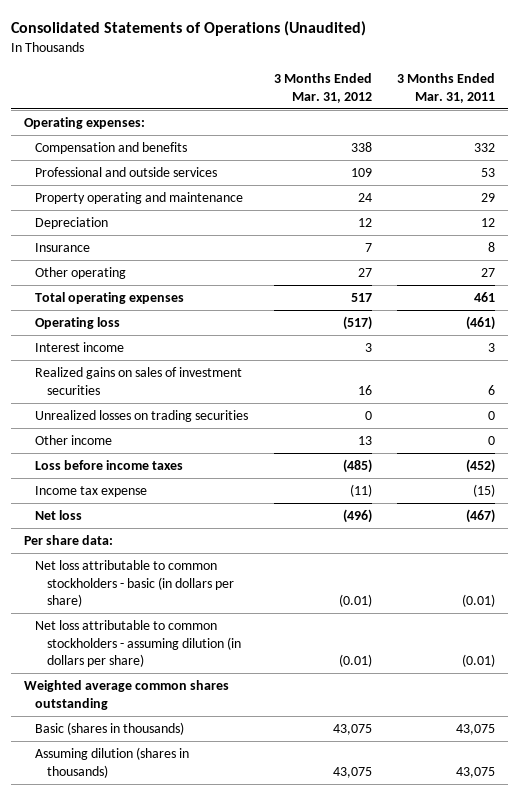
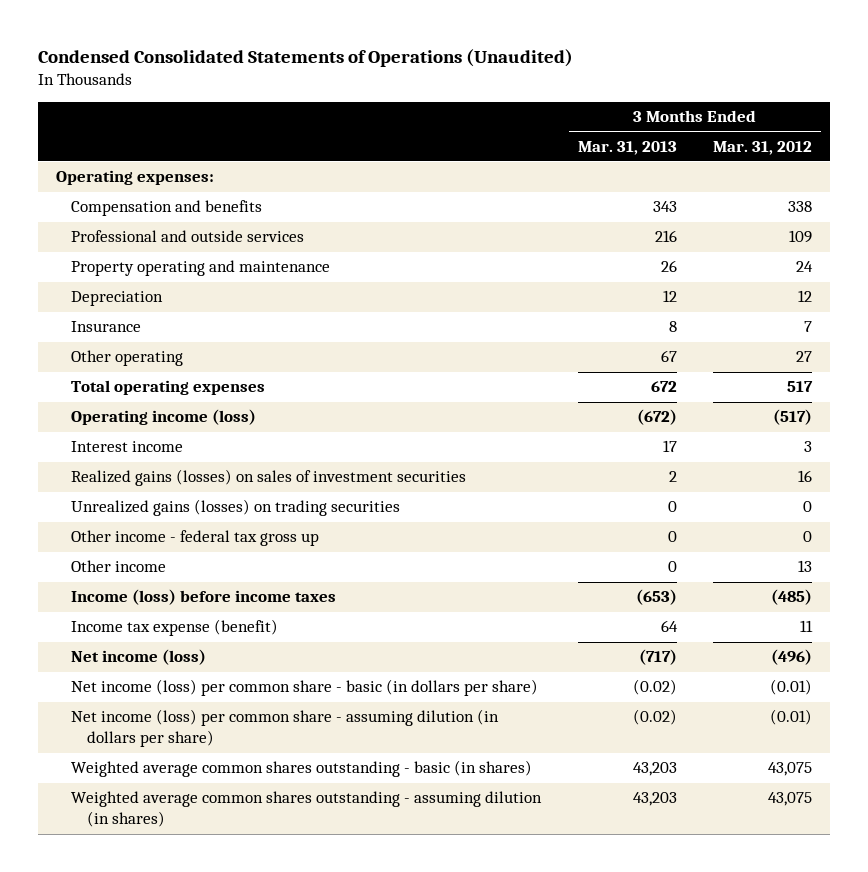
[11,21,367,37] Consolidated Statements of Operations (Unaudited) -> [37,49,573,68] Condensed Consolidated Statements of Operations (Unaudited)
[396,73,495,103] 3 Months Ended Mar. 31, 2011 -> none
none -> [577,140,677,155] Mar. 31, 2013
[35,317,121,330] Operating loss -> [71,409,257,426] Operating income (loss)
[35,367,243,395] Realized gains on sales of investment securities -> [71,469,467,487] Realized gains (losses) on sales of investment securities
[35,410,249,423] Unrealized losses on trading securities -> [71,499,401,517] Unrealized gains (losses) on trading securities
none -> [71,530,320,547] Other income - federal tax gross up
[23,535,113,546] Per share data: -> none
[23,680,229,710] Weighted average common shares outstanding -> none
[35,460,184,471] Loss before income taxes -> [71,589,337,606] Income (loss) before income taxes
[35,486,148,498] Income tax expense -> [71,619,279,637] Income tax expense (benefit)
[349,484,372,498] (11) -> [799,620,813,633] 11
[35,510,83,521] Net loss -> [71,649,207,666] Net income (loss)
[35,560,234,608] Net loss attributable to common stockholders - basic (in dollars per share) -> [71,679,539,697] Net income (loss) per common share - basic (in dollars per share)
[35,620,241,668] Net loss attributable to common stockholders - assuming dilution (in dollars per share) -> [71,709,500,748] Net income (loss) per common share - assuming dilution (in dollars per share)
[35,722,185,736] Basic (shares in thousands) -> [71,760,533,778] Weighted average common shares outstanding - basic (in shares)
[35,747,190,778] Assuming dilution (shares in thousands) -> [71,791,543,828] Weighted average common shares outstanding - assuming dilution (in shares)

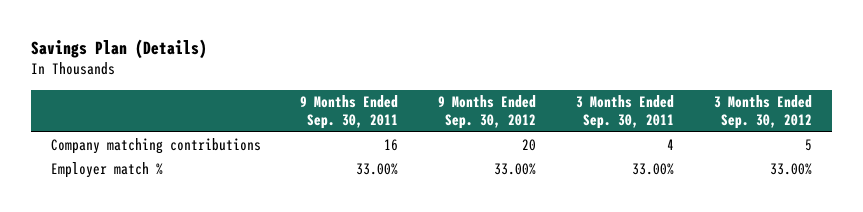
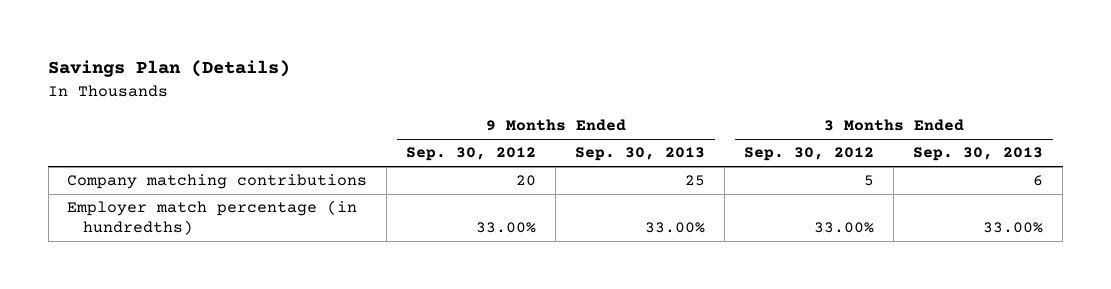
[300,94,399,129] 9 Months Ended Sep. 30, 2011 -> none
[576,94,675,129] 3 Months Ended Sep. 30, 2011 -> none
none -> [575,147,706,162] Sep. 30, 2013
none -> [913,147,1044,162] Sep. 30, 2013
[50,162,163,179] Employer match % -> [67,200,358,235] Employer match percentage (in hundredths)

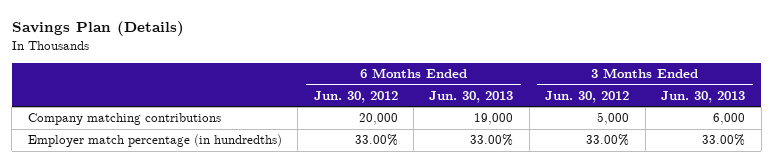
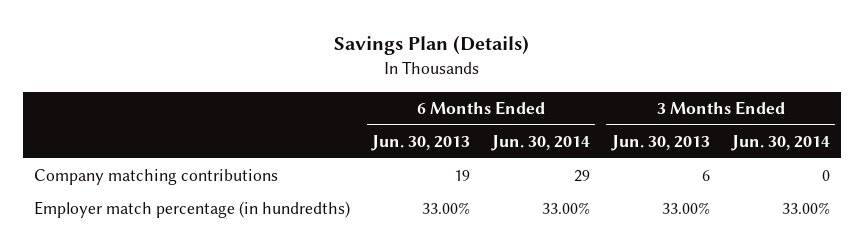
[313,90,398,103] Jun. 30, 2012 -> none
[545,90,630,103] Jun. 30, 2012 -> none
none -> [490,134,590,151] Jun. 30, 2014
none -> [730,134,830,151] Jun. 30, 2014
[474,113,514,126] 19,000 -> [454,170,471,182] 19
[713,113,746,126] 6,000 -> [701,170,710,182] 6

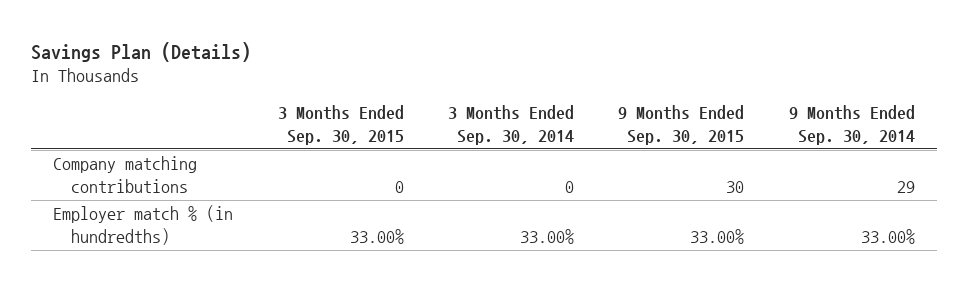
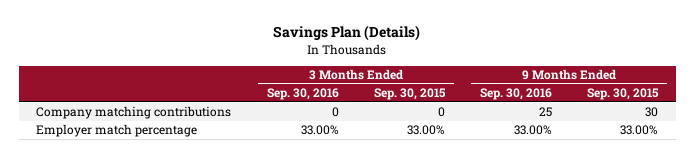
[447,105,574,145] 3 Months Ended Sep. 30, 2014 -> none
[788,105,915,145] 9 Months Ended Sep. 30, 2014 -> none
none -> [266,87,339,100] Sep. 30, 2016
none -> [479,87,552,100] Sep. 30, 2016
[53,205,234,245] Employer match % (in hundredths) -> [36,124,198,138] Employer match percentage

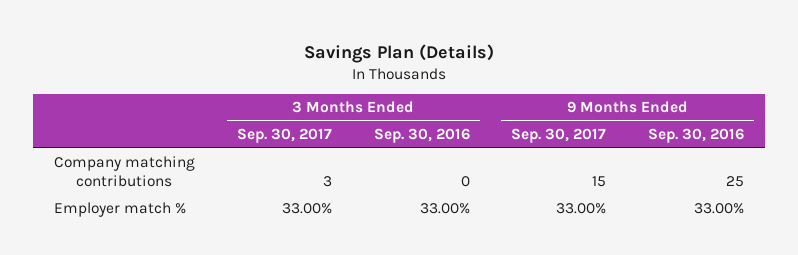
[373,87,446,100] Sep. 30, 2015 -> none
[587,87,660,100] Sep. 30, 2015 -> none
none -> [236,128,332,144] Sep. 30, 2017
none -> [511,128,607,144] Sep. 30, 2017
[36,124,198,138] Employer match percentage -> [54,202,187,218] Employer match %

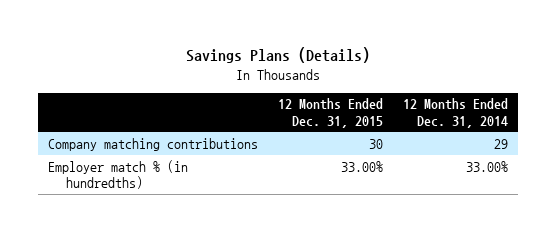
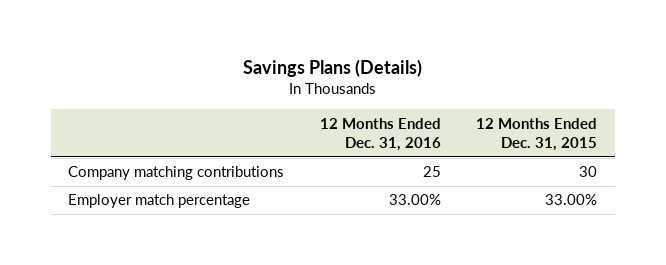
[402,98,508,128] 12 Months Ended Dec. 31, 2014 -> none
none -> [319,117,441,152] 12 Months Ended Dec. 31, 2016
[48,159,189,190] Employer match % (in hundredths) -> [68,194,251,209] Employer match percentage

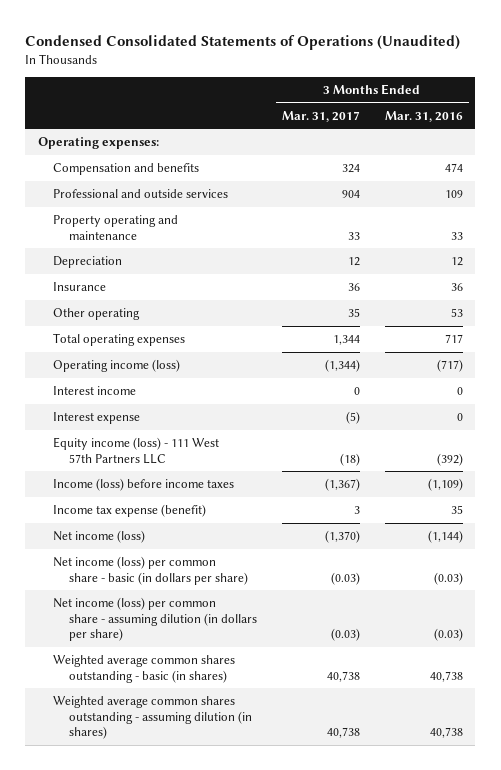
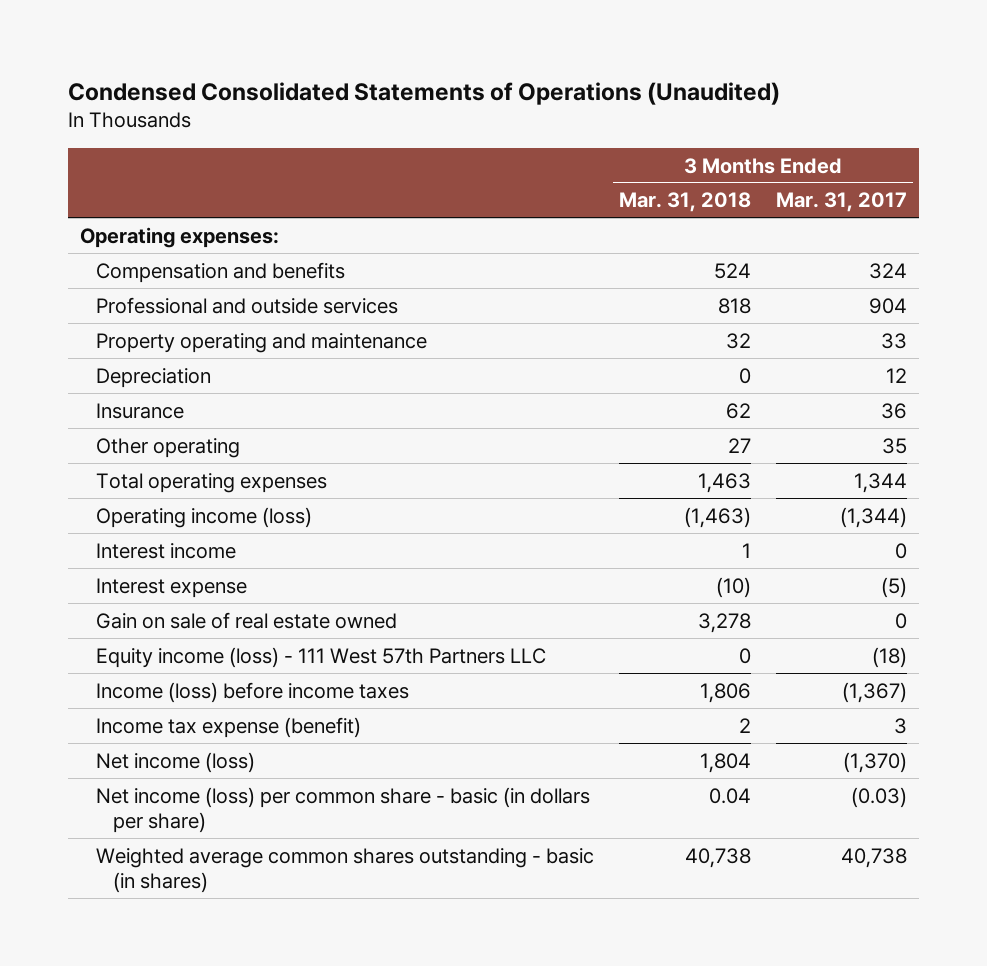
[384,110,463,122] Mar. 31, 2016 -> none
none -> [618,192,751,213] Mar. 31, 2018
none -> [96,611,398,629] Gain on sale of real estate owned
[53,597,257,642] Net income (loss) per common share - assuming dilution (in dollars per share) -> none
[53,696,252,740] Weighted average common shares outstanding - assuming dilution (in shares) -> none

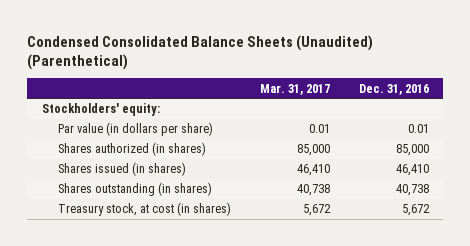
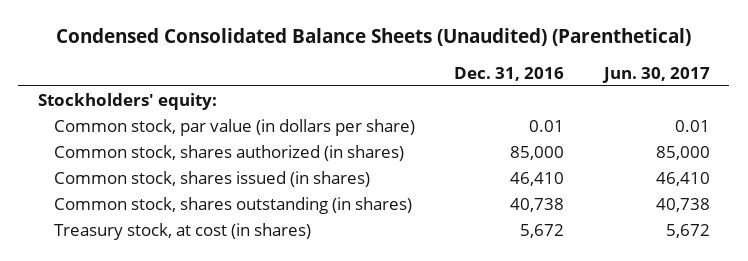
[259,83,330,95] Mar. 31, 2017 -> none
none -> [601,66,710,83] Jun. 30, 2017
[57,122,213,137] Par value (in dollars per share) -> [53,118,415,136] Common stock, par value (in dollars per share)
[57,142,206,157] Shares authorized (in shares) -> [53,144,404,161] Common stock, shares authorized (in shares)
[57,162,186,177] Shares issued (in shares) -> [53,170,370,187] Common stock, shares issued (in shares)
[57,182,212,197] Shares outstanding (in shares) -> [53,196,412,214] Common stock, shares outstanding (in shares)

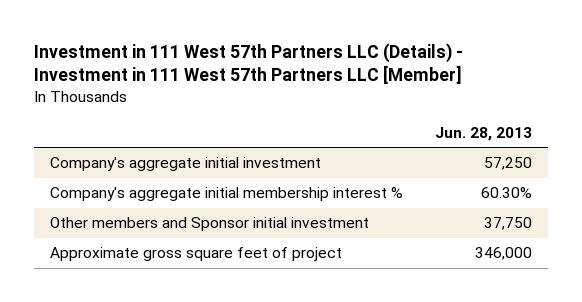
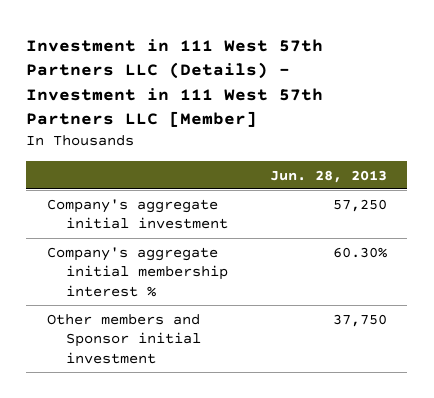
[49,247,342,262] Approximate gross square feet of project -> none

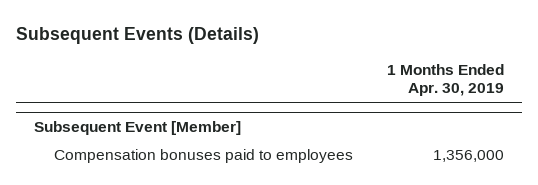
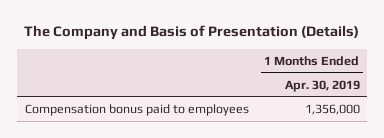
[16,27,260,45] Subsequent Events (Details) -> [24,25,360,41] The Company and Basis of Presentation (Details)
[33,120,241,135] Subsequent Event [Member] -> none
[54,149,354,164] Compensation bonuses paid to employees -> [24,103,249,116] Compensation bonus paid to employees

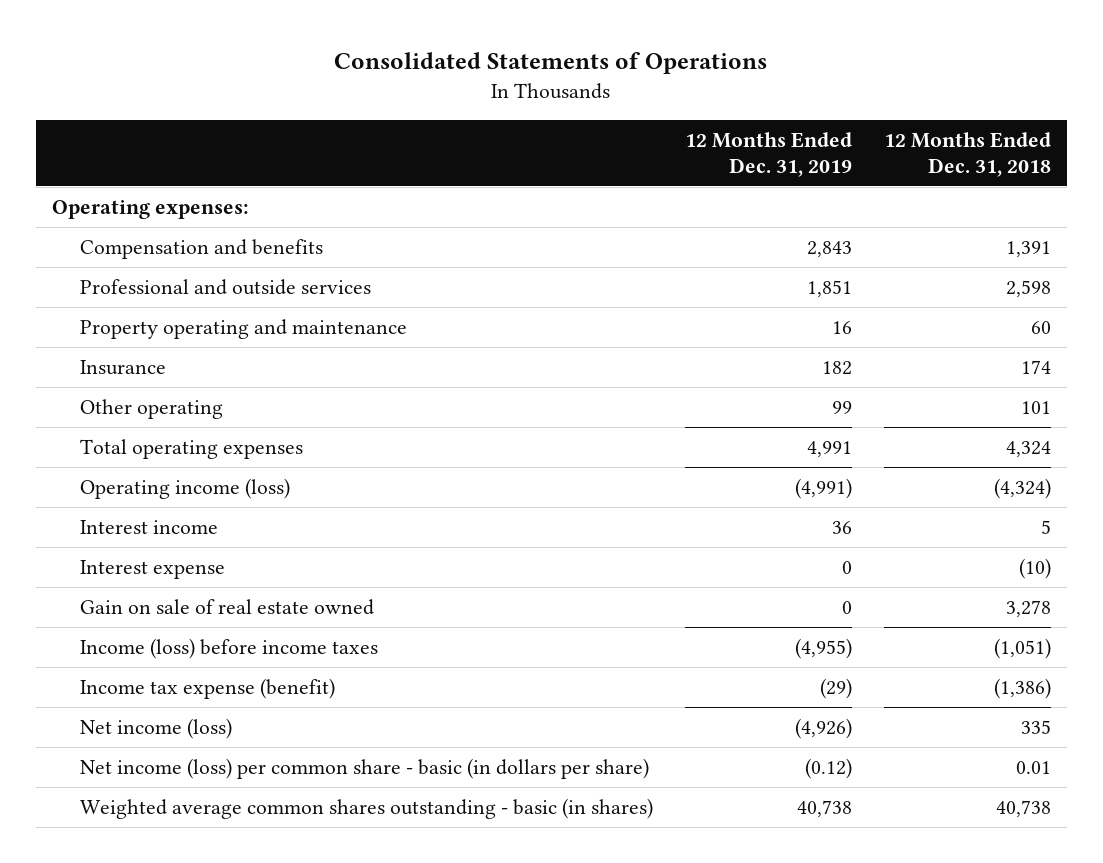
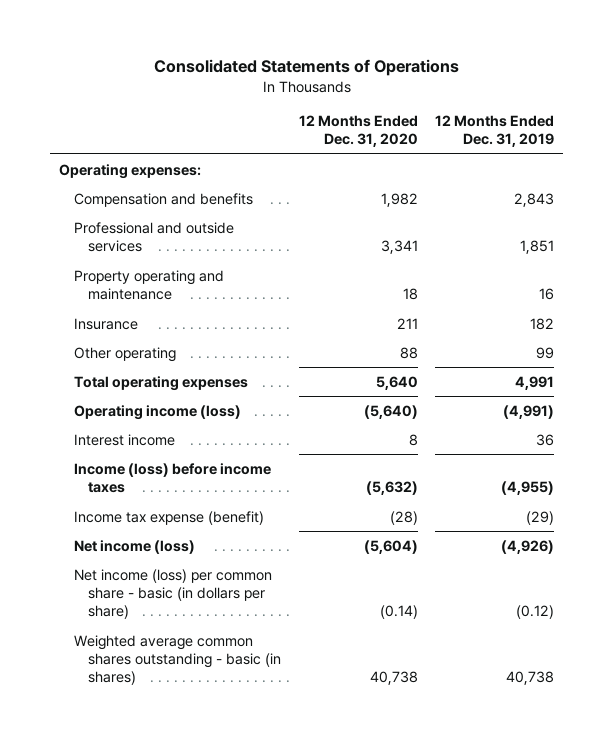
[883,131,1051,178] 12 Months Ended Dec. 31, 2018 -> none
none -> [298,114,418,148] 12 Months Ended Dec. 31, 2020
[79,559,225,579] Interest expense -> none
[79,598,374,615] Gain on sale of real estate owned -> none

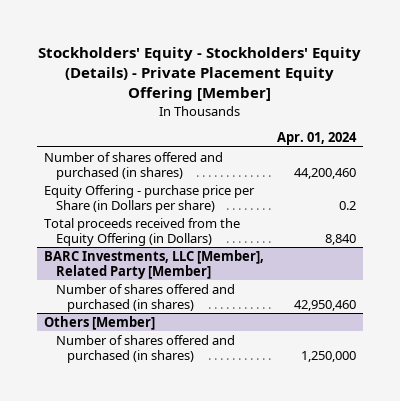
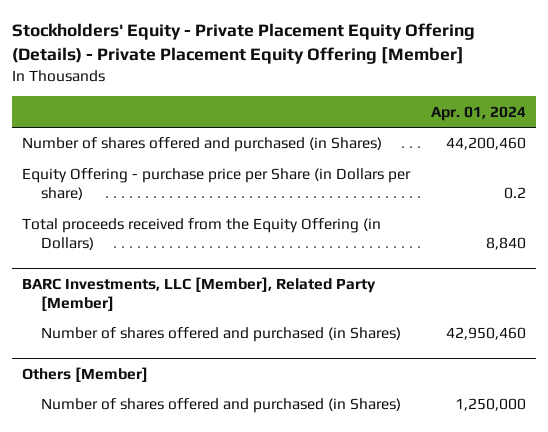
[38,46,362,101] Stockholders' Equity - Stockholders' Equity (Details) - Private Placement Equity Offering [Member] -> [12,23,476,65] Stockholders' Equity - Private Placement Equity Offering (Details) - Private Placement Equity Offering [Member]
[43,151,223,180] Number of shares offered and purchased (in shares) -> [22,137,383,153] Number of shares offered and purchased (in Shares)
[55,283,235,312] Number of shares offered and purchased (in shares) -> [41,327,402,343] Number of shares offered and purchased (in Shares)
[55,334,235,363] Number of shares offered and purchased (in shares) -> [41,398,402,414] Number of shares offered and purchased (in Shares)

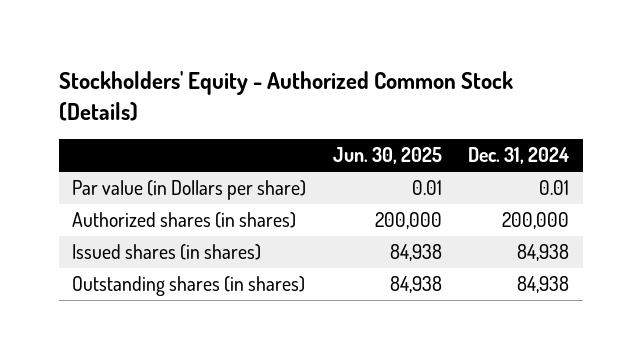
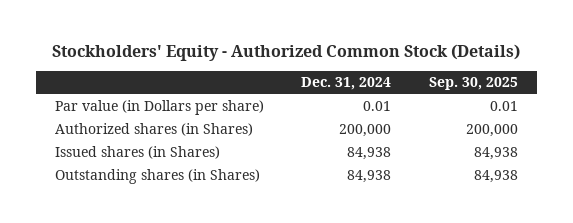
[332,147,442,165] Jun. 30, 2025 -> none
none -> [429,77,519,91] Sep. 30, 2025
[72,212,297,229] Authorized shares (in shares) -> [54,123,253,137] Authorized shares (in Shares)
[72,244,262,261] Issued shares (in shares) -> [54,146,220,160] Issued shares (in Shares)
[72,276,306,297] Outstanding shares (in shares) -> [54,169,260,185] Outstanding shares (in Shares)

